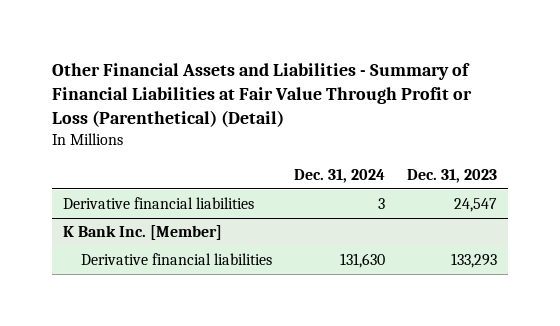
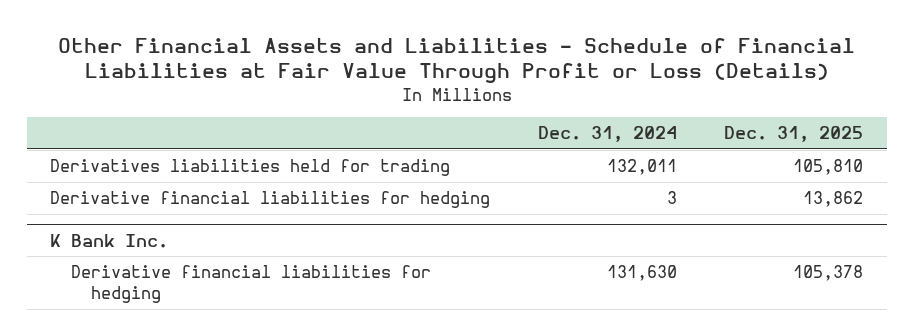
[52,63,473,128] Other Financial Assets and Liabilities - Summary of Financial Liabilities at Fair Value Through Profit or Loss (Parenthetical) (Detail) -> [57,37,855,84] Other Financial Assets and Liabilities - Schedule of Financial Liabilities at Fair Value Through Profit or Loss (Details)
[407,168,498,183] Dec. 31, 2023 -> none
none -> [723,126,863,143] Dec. 31, 2025
none -> [50,159,451,177] Derivatives liabilities held for trading
[63,197,255,210] Derivative financial liabilities -> [50,191,491,209] Derivative financial liabilities for hedging
[63,225,223,241] K Bank Inc. [Member] -> [50,233,169,248] K Bank Inc.
[80,253,272,266] Derivative financial liabilities -> [70,265,431,304] Derivative financial liabilities for hedging

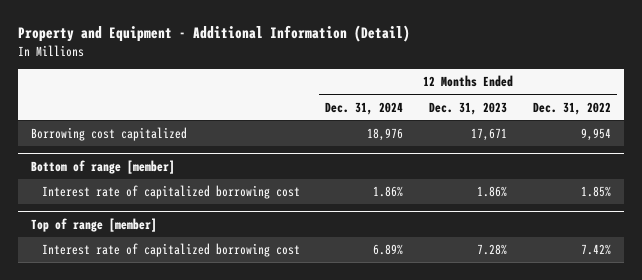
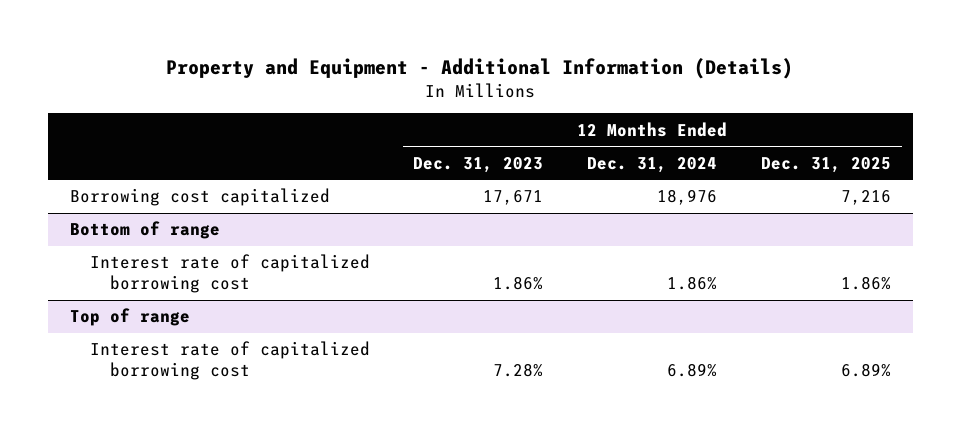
[18,25,411,43] Property and Equipment - Additional Information (Detail) -> [166,57,794,79] Property and Equipment - Additional Information (Details)
[532,101,611,115] Dec. 31, 2022 -> none
none -> [760,156,891,173] Dec. 31, 2025
[30,160,175,175] Bottom of range [member] -> [69,221,220,240] Bottom of range
[30,218,157,233] Top of range [member] -> [69,308,190,327] Top of range

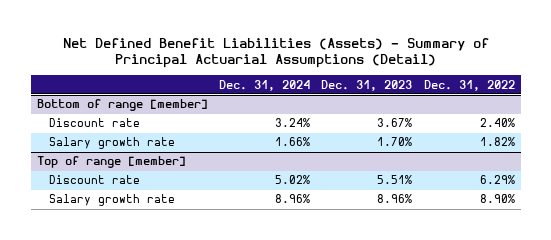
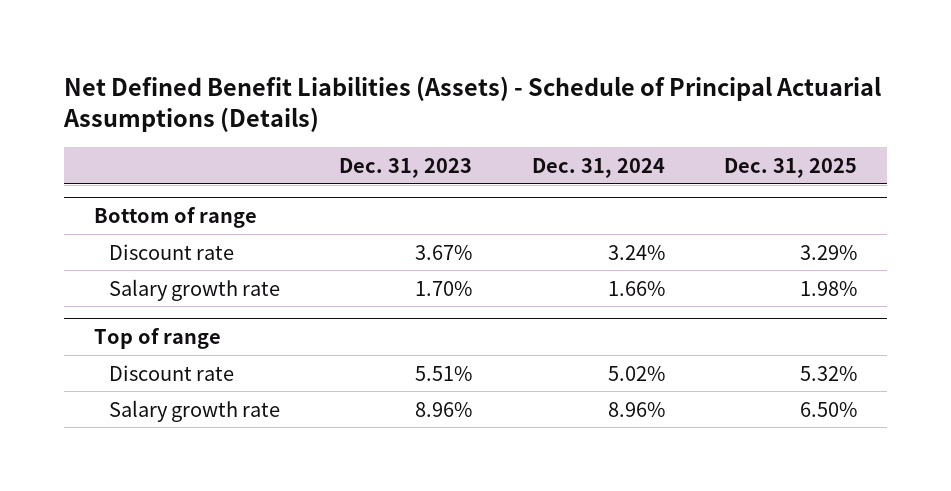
[62,37,489,69] Net Defined Benefit Liabilities (Assets) - Summary of Principal Actuarial Assumptions (Detail) -> [63,75,882,133] Net Defined Benefit Liabilities (Assets) - Schedule of Principal Actuarial Assumptions (Details)
[423,79,515,91] Dec. 31, 2022 -> none
none -> [724,157,858,178] Dec. 31, 2025
[36,99,208,112] Bottom of range [member] -> [93,206,257,228] Bottom of range
[36,156,186,169] Top of range [member] -> [93,327,221,349] Top of range

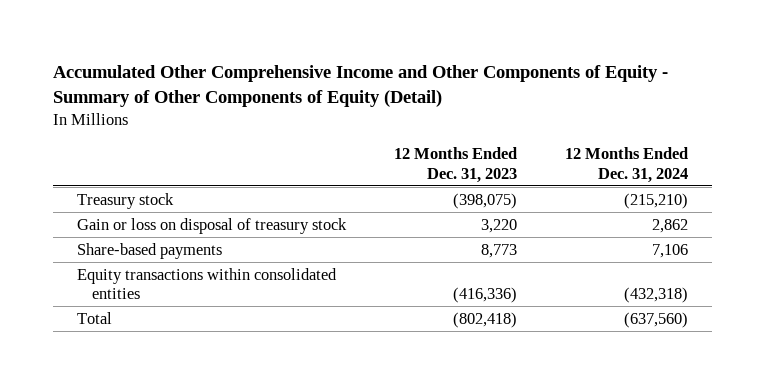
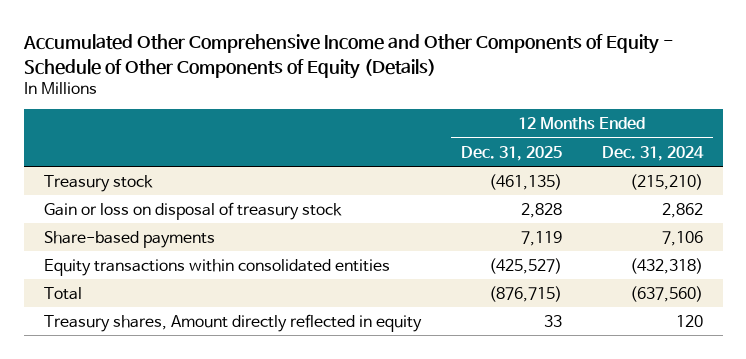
[52,64,668,108] Accumulated Other Comprehensive Income and Other Components of Equity - Summary of Other Components of Equity (Detail) -> [22,34,674,79] Accumulated Other Comprehensive Income and Other Components of Equity - Schedule of Other Components of Equity (Details)
[393,147,517,183] 12 Months Ended Dec. 31, 2023 -> none
none -> [460,145,562,161] Dec. 31, 2025
none -> [43,313,422,332] Treasury shares, Amount directly reflected in equity

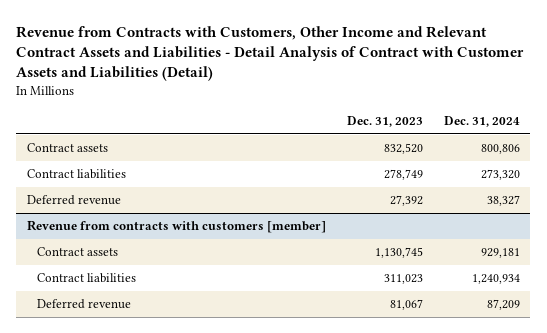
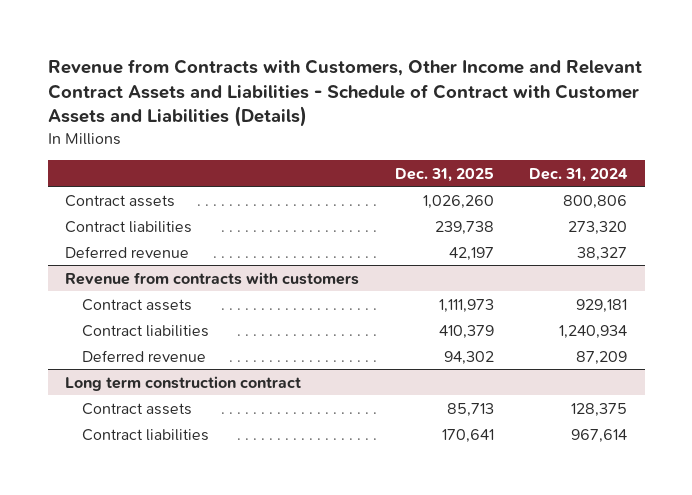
[16,25,525,82] Revenue from Contracts with Customers, Other Income and Relevant Contract Assets and Liabilities - Detail Analysis of Contract with Customer Assets and Liabilities (Detail) -> [47,58,642,128] Revenue from Contracts with Customers, Other Income and Relevant Contract Assets and Liabilities - Schedule of Contract with Customer Assets and Liabilities (Details)
[346,116,423,128] Dec. 31, 2023 -> none
none -> [394,167,494,182] Dec. 31, 2025
[26,220,326,234] Revenue from contracts with customers [member] -> [65,271,360,285] Revenue from contracts with customers
none -> [65,375,302,391] Long term construction contract
none -> [81,402,192,415] Contract assets
none -> [81,428,209,441] Contract liabilities

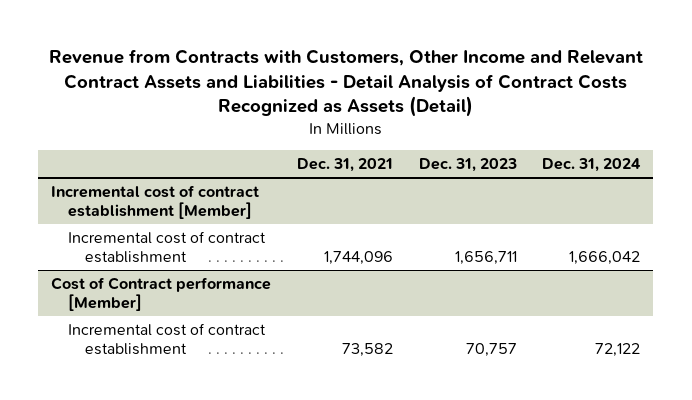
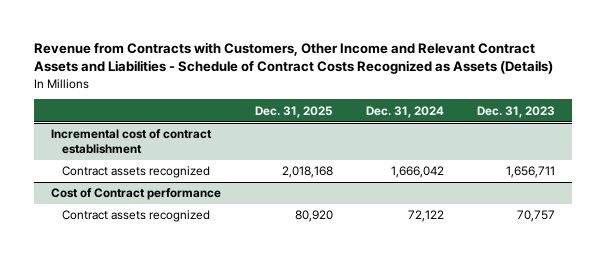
[48,49,643,118] Revenue from Contracts with Customers, Other Income and Relevant Contract Assets and Liabilities - Detail Analysis of Contract Costs Recognized as Assets (Detail) -> [34,41,554,75] Revenue from Contracts with Customers, Other Income and Relevant Contract Assets and Liabilities - Schedule of Contract Costs Recognized as Assets (Details)
[296,157,393,172] Dec. 31, 2021 -> none
none -> [254,105,333,118] Dec. 31, 2025
[51,185,260,219] Incremental cost of contract establishment [Member] -> [51,129,213,155] Incremental cost of contract establishment
[67,231,266,263] Incremental cost of contract establishment -> [61,166,210,179] Contract assets recognized
[51,277,272,311] Cost of Contract performance [Member] -> [51,188,222,201] Cost of Contract performance
[67,323,266,355] Incremental cost of contract establishment -> [61,210,210,223] Contract assets recognized

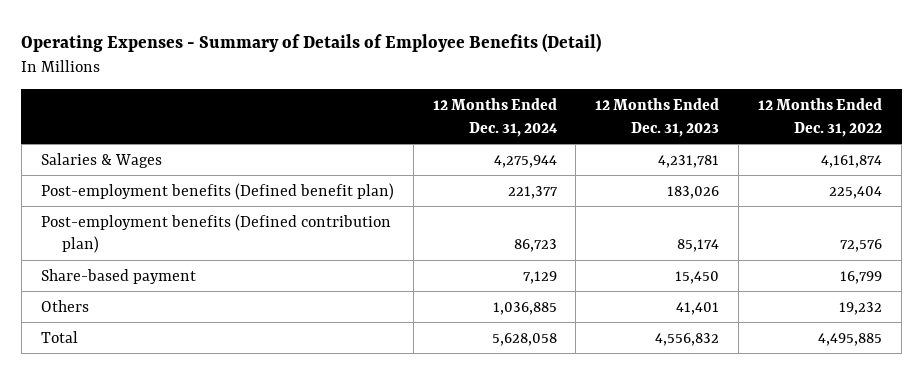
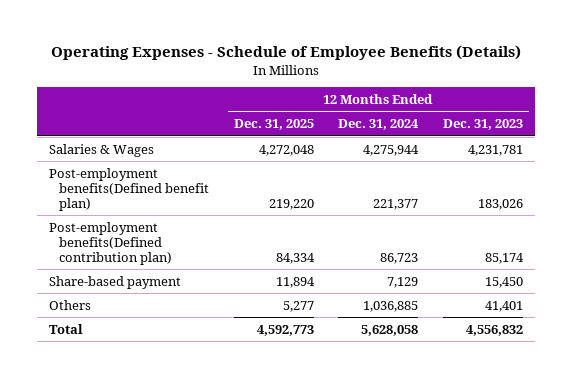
[21,33,602,53] Operating Expenses - Summary of Details of Employee Benefits (Detail) -> [51,45,522,61] Operating Expenses - Schedule of Employee Benefits (Details)
[758,98,883,137] 12 Months Ended Dec. 31, 2022 -> none
none -> [233,119,314,131] Dec. 31, 2025
[40,182,394,200] Post-employment benefits (Defined benefit plan) -> [49,167,210,212] Post-employment benefits(Defined benefit plan)
[40,213,391,254] Post-employment benefits (Defined contribution plan) -> [49,221,173,266] Post-employment benefits(Defined contribution plan)

